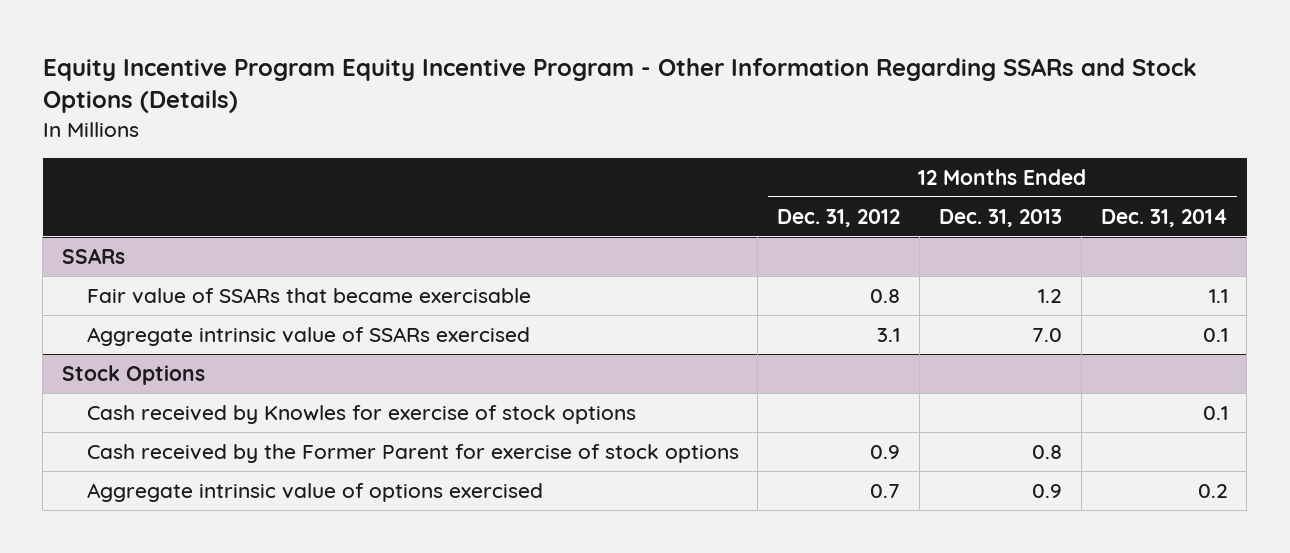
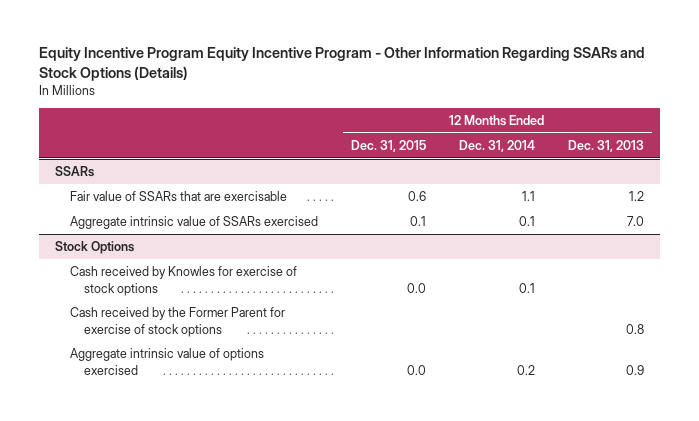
[777,208,901,227] Dec. 31, 2012 -> none
none -> [350,140,426,153] Dec. 31, 2015
[86,288,531,305] Fair value of SSARs that became exercisable -> [69,191,287,202] Fair value of SSARs that are exercisable

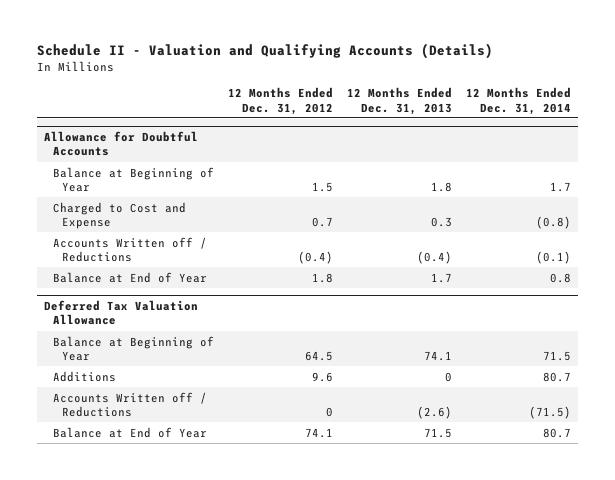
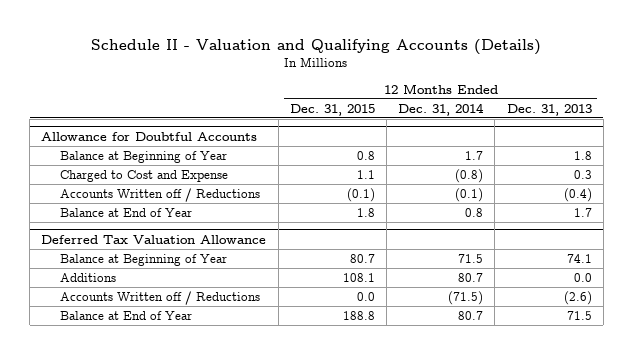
[228,87,334,115] 12 Months Ended Dec. 31, 2012 -> none
none -> [289,103,375,116] Dec. 31, 2015
[445,371,453,382] 0 -> [573,272,592,282] 0.0

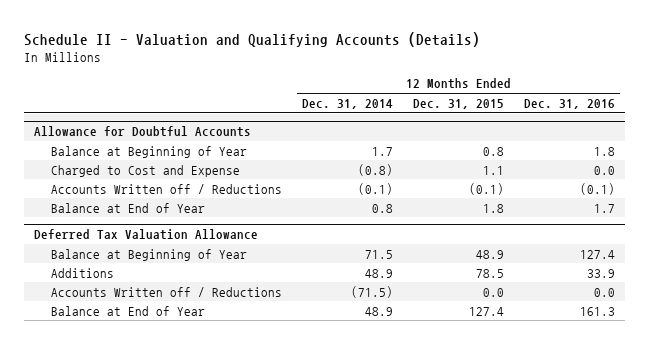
[506,103,592,116] Dec. 31, 2013 -> none
none -> [523,98,615,109] Dec. 31, 2016
[349,253,375,263] 80.7 -> [476,249,505,259] 48.9
[342,272,375,282] 108.1 -> [476,268,505,278] 78.5
[458,272,484,282] 80.7 -> [365,268,394,278] 48.9
[342,310,375,320] 188.8 -> [469,306,505,316] 127.4
[458,310,484,320] 80.7 -> [365,306,394,316] 48.9

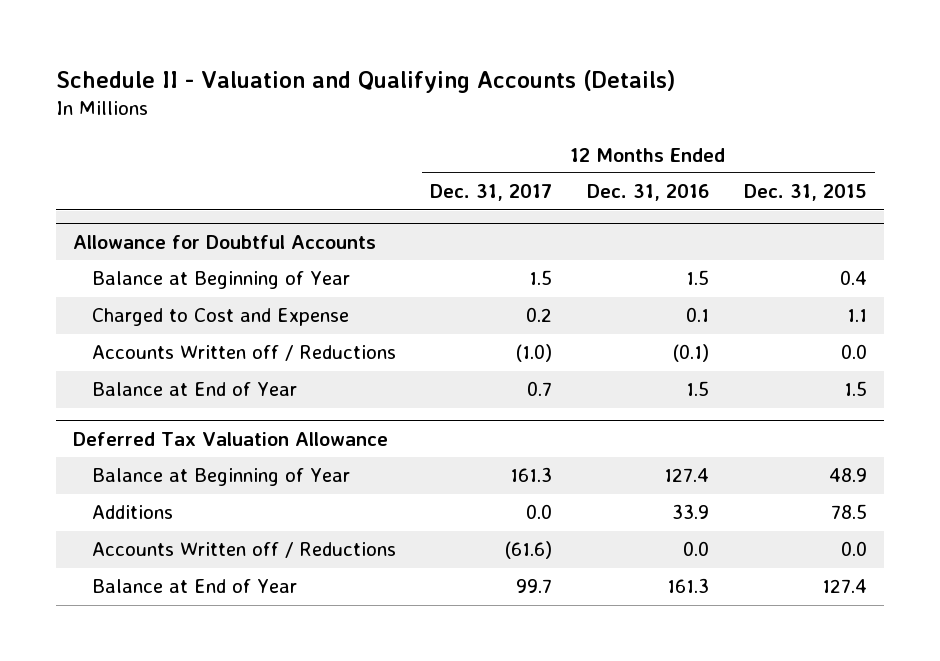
[302,98,394,109] Dec. 31, 2014 -> none
none -> [430,184,553,202] Dec. 31, 2017
[483,146,505,156] 0.8 -> [839,270,867,286] 0.4
[593,146,615,156] 1.8 -> [685,270,709,286] 1.5
[593,165,615,175] 0.0 -> [685,307,709,323] 0.1
[469,182,505,195] (0.1) -> [840,344,867,360] 0.0
[483,203,505,213] 1.8 -> [843,381,867,397] 1.5
[593,203,615,213] 1.7 -> [685,381,709,397] 1.5

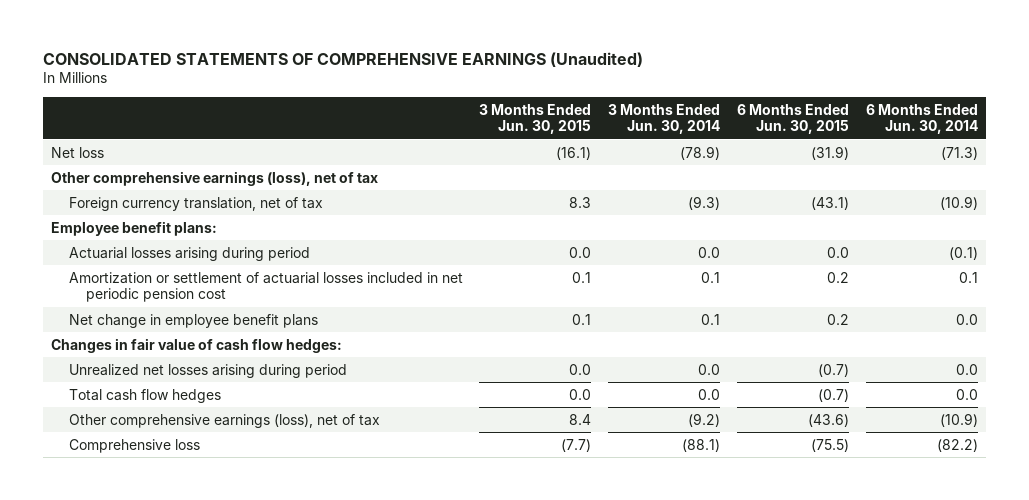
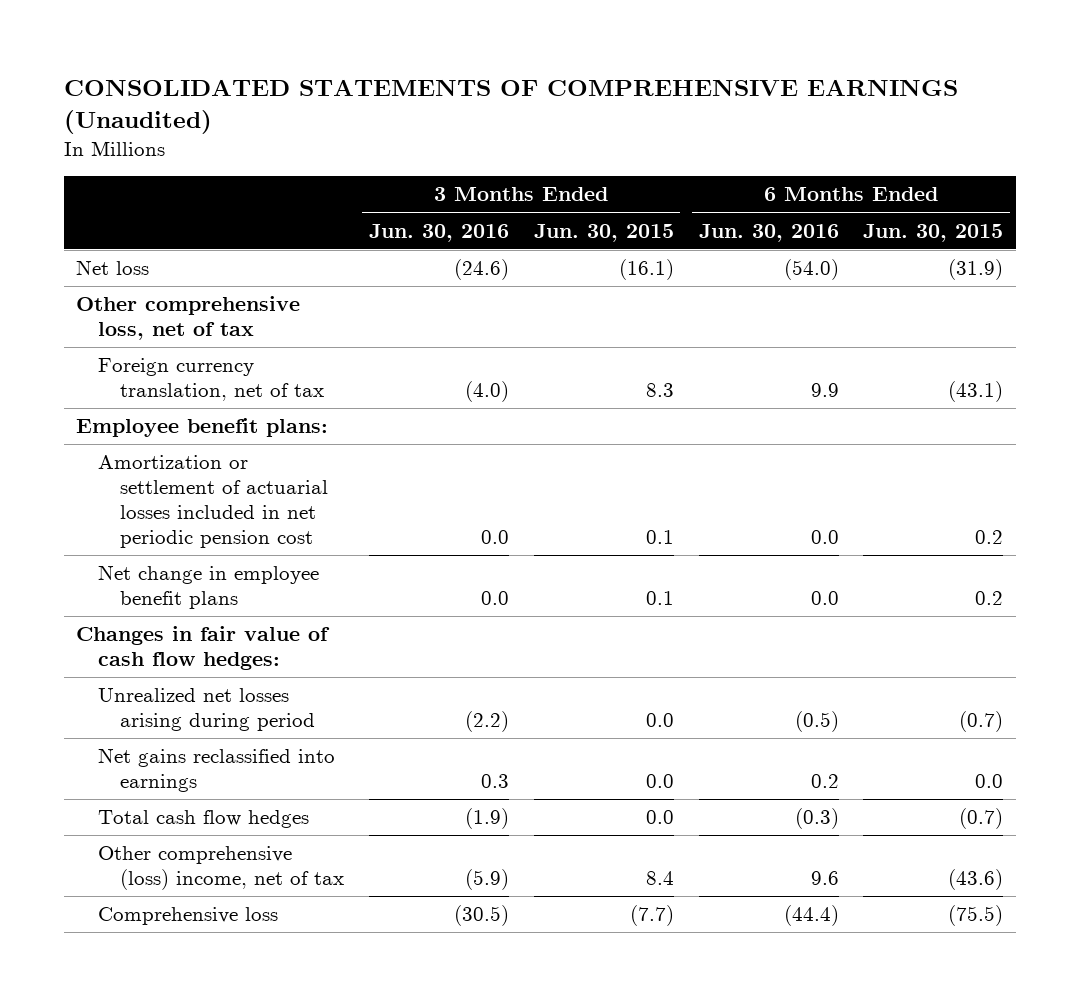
[608,103,721,135] 3 Months Ended Jun. 30, 2014 -> none
[865,103,978,135] 6 Months Ended Jun. 30, 2014 -> none
none -> [368,223,509,242] Jun. 30, 2016
none -> [698,223,839,242] Jun. 30, 2016
[51,170,379,186] Other comprehensive earnings (loss), net of tax -> [75,296,300,341] Other comprehensive loss, net of tax
[68,246,310,261] Actuarial losses arising during period -> none
none -> [97,748,335,793] Net gains reclassified into earnings
[68,413,380,428] Other comprehensive earnings (loss), net of tax -> [97,846,344,891] Other comprehensive (loss) income, net of tax

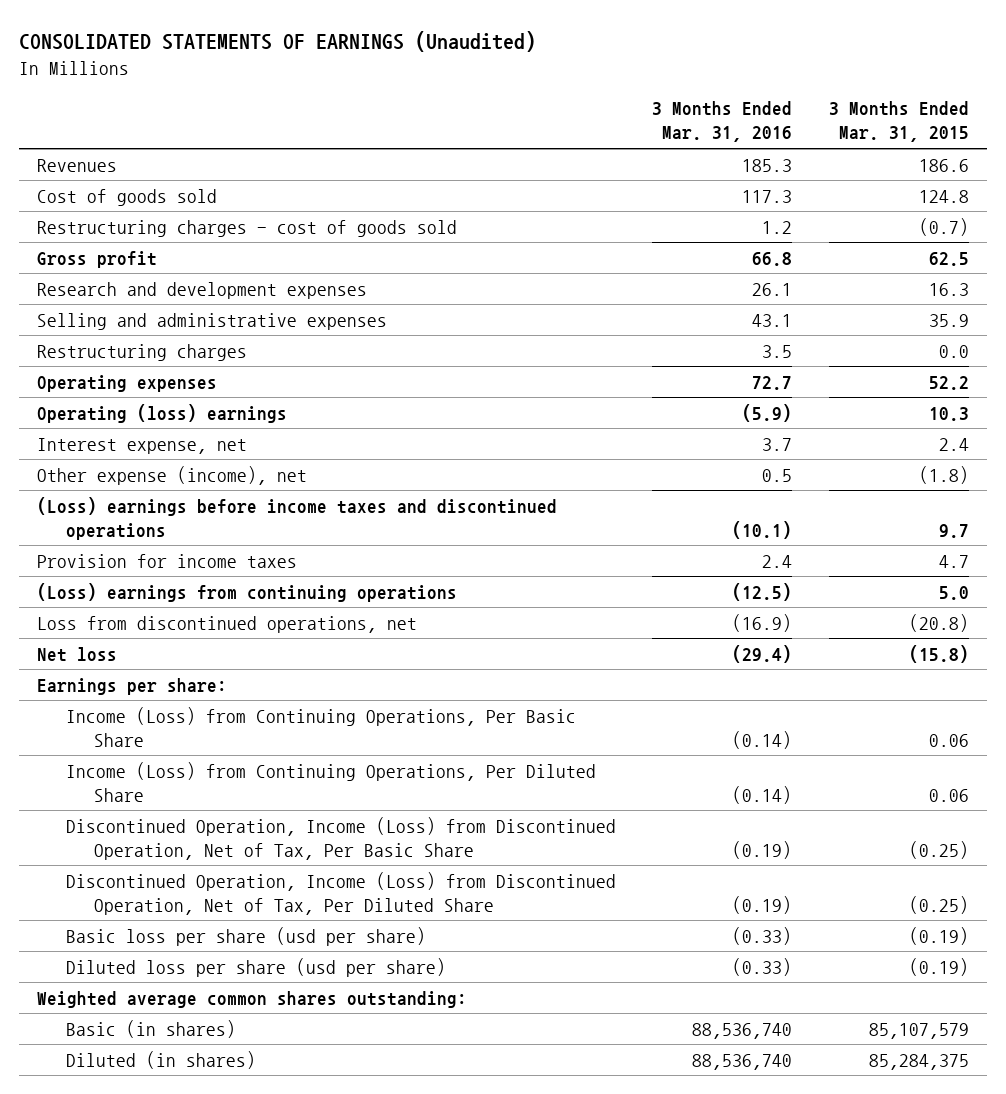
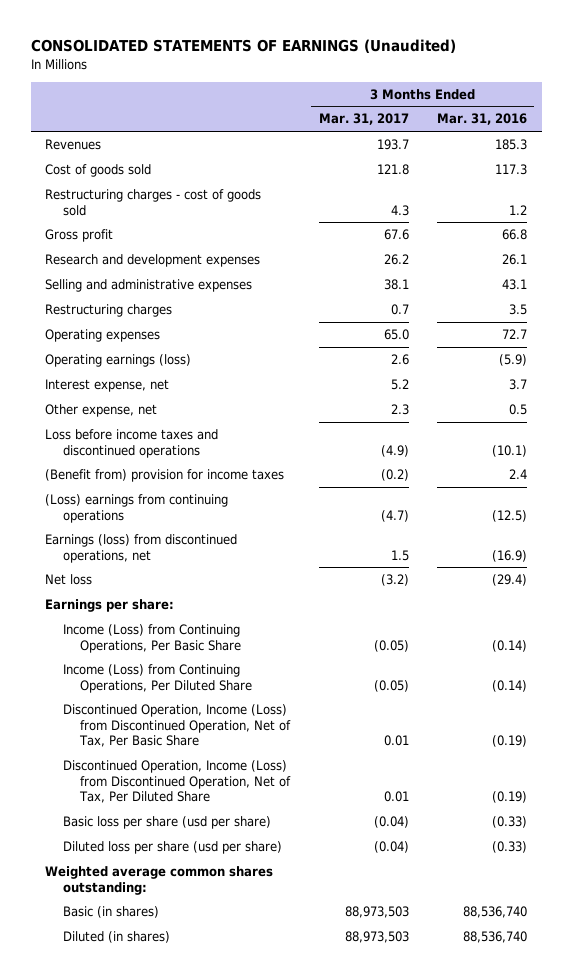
[828,101,969,143] 3 Months Ended Mar. 31, 2015 -> none
none -> [318,113,409,126] Mar. 31, 2017
[37,403,288,423] Operating (loss) earnings -> [45,354,192,368] Operating earnings (loss)
[37,465,308,485] Other expense (income), net -> [45,404,158,418] Other expense, net
[37,496,558,540] (Loss) earnings before income taxes and discontinued operations -> [45,429,219,458] Loss before income taxes and discontinued operations
[37,553,298,568] Provision for income taxes -> [45,469,285,483] (Benefit from) provision for income taxes
[37,615,418,633] Loss from discontinued operations, net -> [45,534,238,563] Earnings (loss) from discontinued operations, net

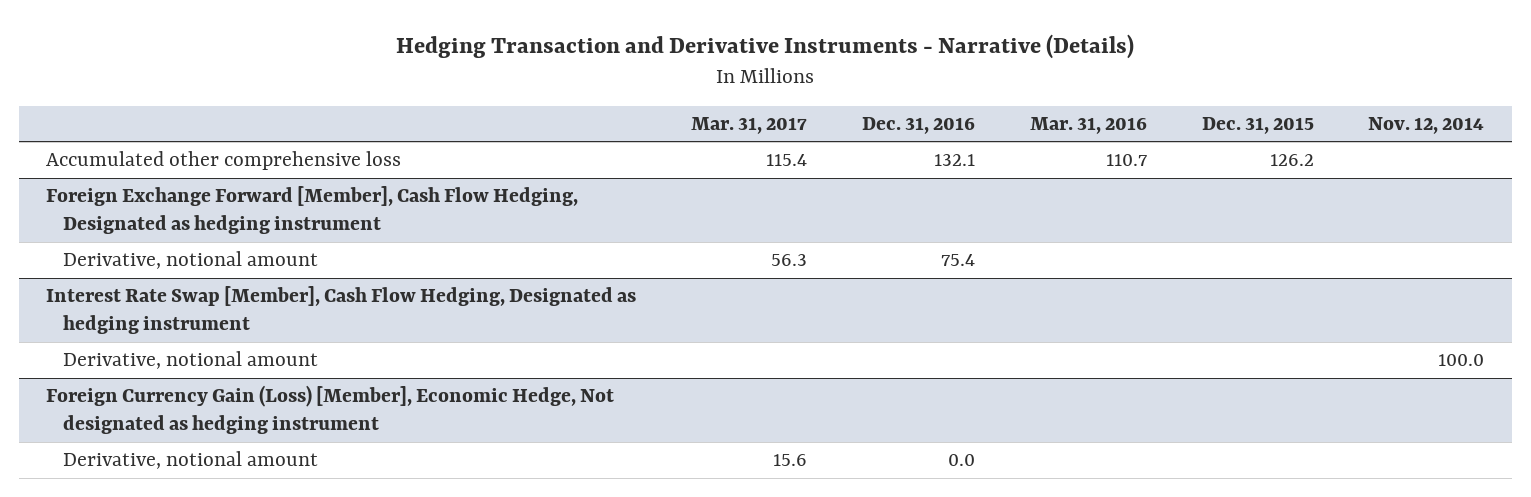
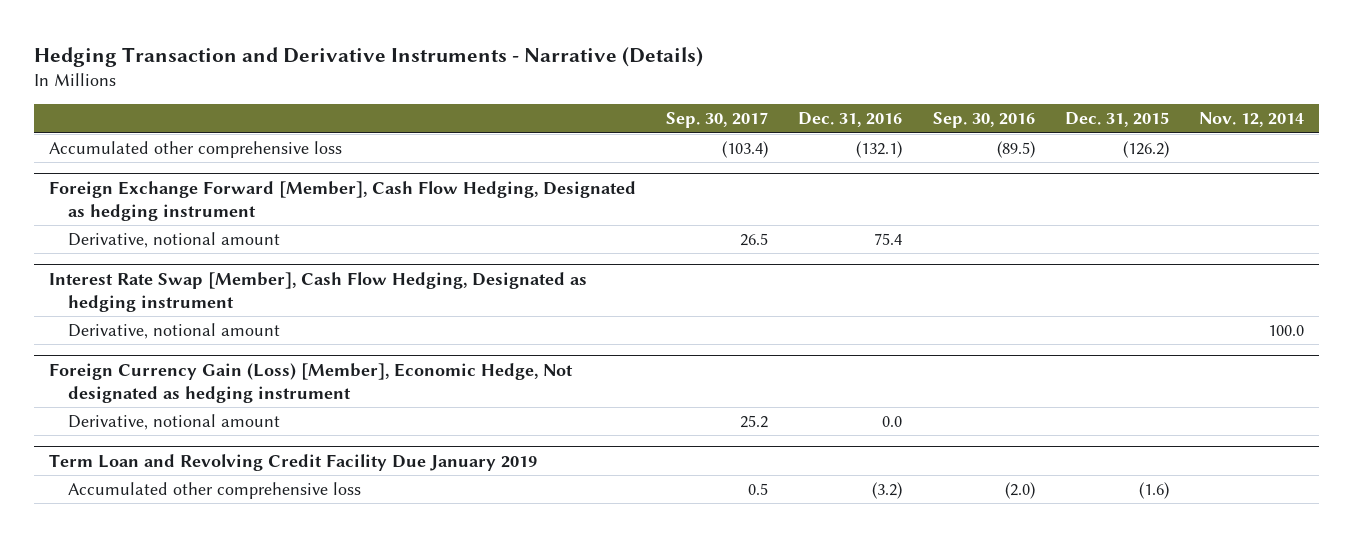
[690,116,807,134] Mar. 31, 2017 -> none
[1029,116,1147,134] Mar. 31, 2016 -> none
none -> [666,112,769,129] Sep. 30, 2017
none -> [932,112,1035,129] Sep. 30, 2016
[933,154,975,167] 132.1 -> [856,141,903,159] (132.1)
[1269,154,1314,167] 126.2 -> [1122,141,1169,159] (126.2)
none -> [48,453,537,471] Term Loan and Revolving Credit Facility Due January 2019
none -> [68,482,362,500] Accumulated other comprehensive loss

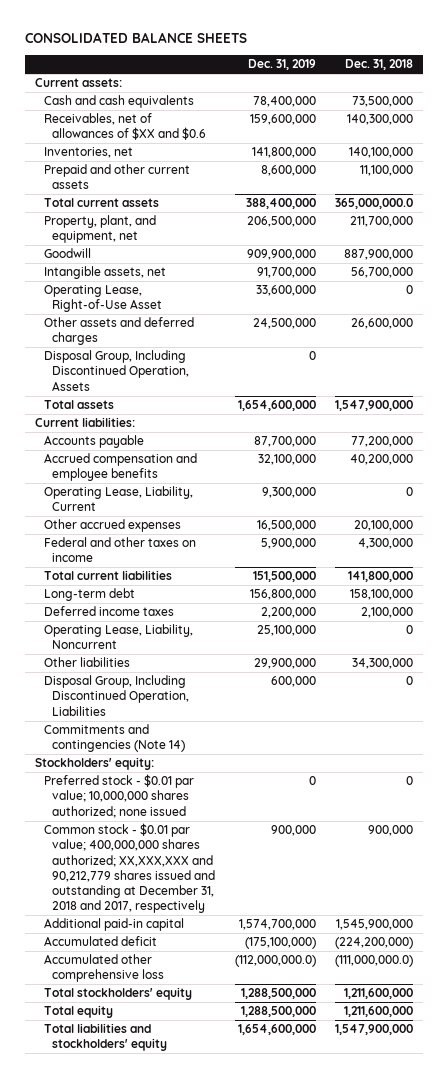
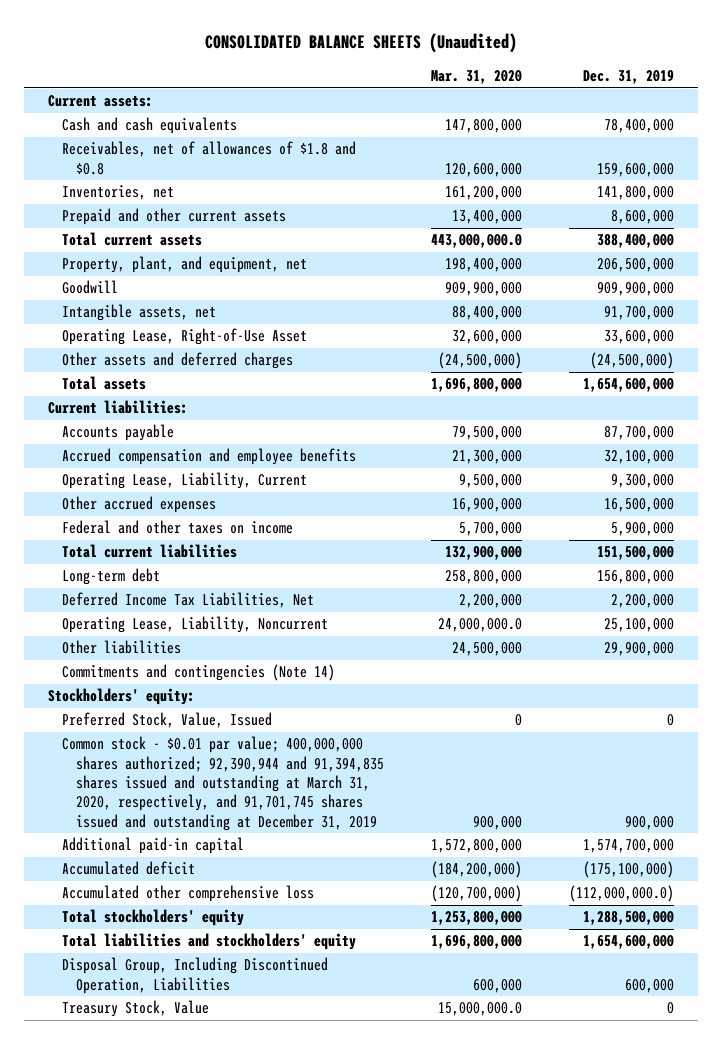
[24,32,247,44] CONSOLIDATED BALANCE SHEETS -> [204,33,517,54] CONSOLIDATED BALANCE SHEETS (Unaudited)
[345,59,414,71] Dec. 31, 2018 -> none
none -> [431,70,523,85] Mar. 31, 2020
[43,113,207,141] Receivables, net of allowances of $XX and $0.6 -> [61,141,356,175] Receivables, net of allowances of $1.8 and $0.8
[43,350,190,391] Disposal Group, Including Discontinued Operation, Assets -> none
[252,318,316,330] 24,500,000 -> [590,352,675,370] (24,500,000)
[43,606,174,617] Deferred income taxes -> [61,592,314,609] Deferred Income Tax Liabilities, Net
[43,774,194,818] Preferred stock - $0.01 par value; 10,000,000 shares authorized; none issued -> [61,712,272,729] Preferred Stock, Value, Issued
[43,823,216,913] Common stock - $0.01 par value; 400,000,000 shares authorized; XX,XXX,XXX and 90,212,779 shares issued and outstanding at December 31, 2018 and 2017, respectively -> [61,736,385,831] Common stock - $0.01 par value; 400,000,000 shares authorized; 92,390,944 and 91,394,835 shares issued and outstanding at March 31, 2020, respectively, and 91,701,745 shares issued and outstanding at December 31, 2019
[43,1005,113,1019] Total equity -> none
[43,675,190,716] Disposal Group, Including Discontinued Operation, Liabilities -> [61,957,328,994] Disposal Group, Including Discontinued Operation, Liabilities
none -> [61,1000,209,1018] Treasury Stock, Value

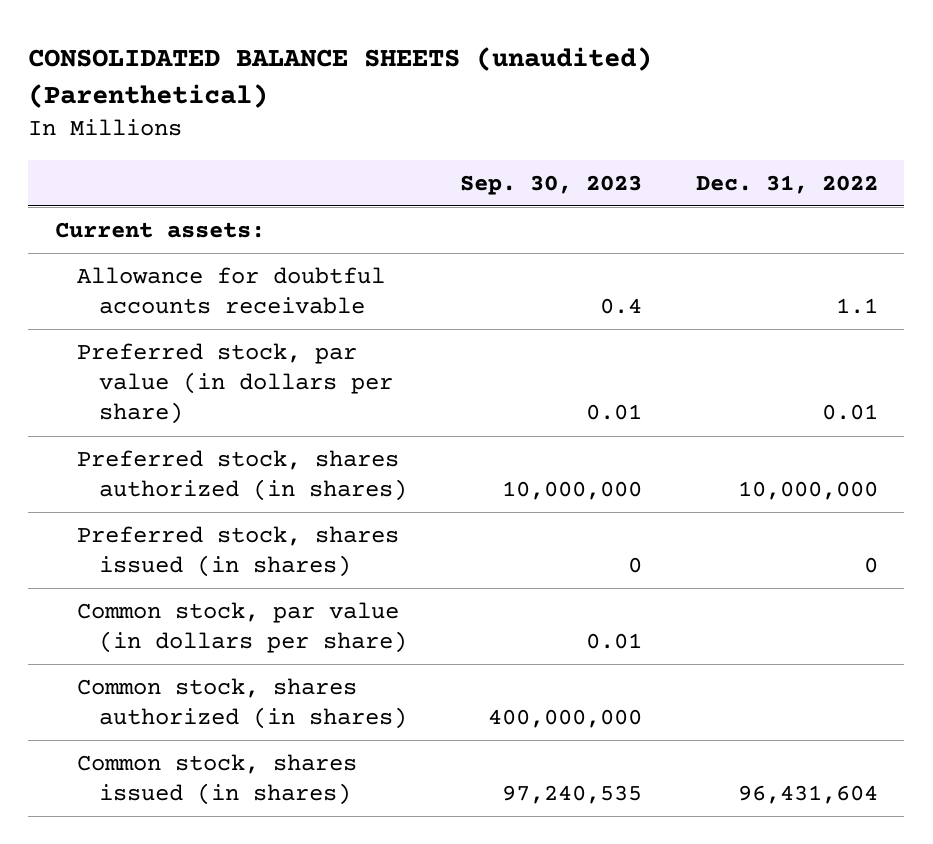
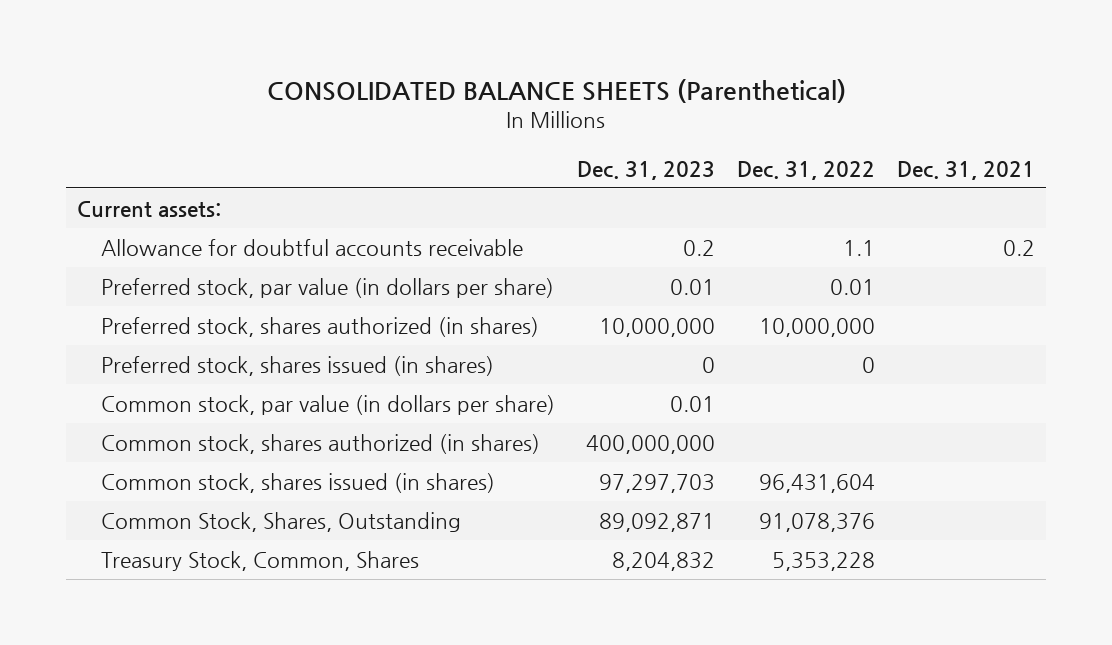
[28,46,653,108] CONSOLIDATED BALANCE SHEETS (unaudited) (Parenthetical) -> [266,78,846,103] CONSOLIDATED BALANCE SHEETS (Parenthetical)
[460,174,643,195] Sep. 30, 2023 -> none
none -> [577,160,716,180] Dec. 31, 2023
none -> [897,160,1036,180] Dec. 31, 2021
none -> [100,511,461,532] Common Stock, Shares, Outstanding
none -> [100,550,419,571] Treasury Stock, Common, Shares

